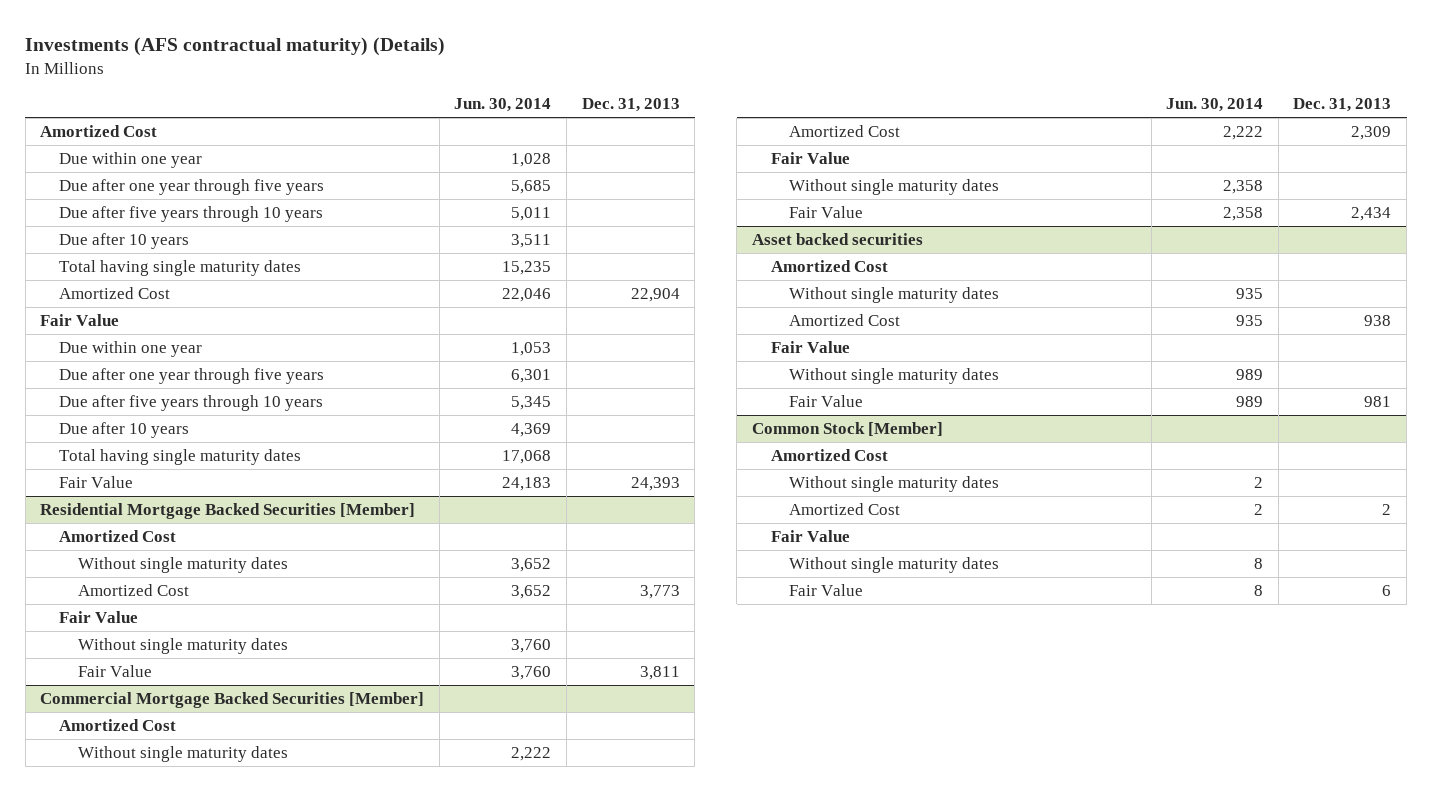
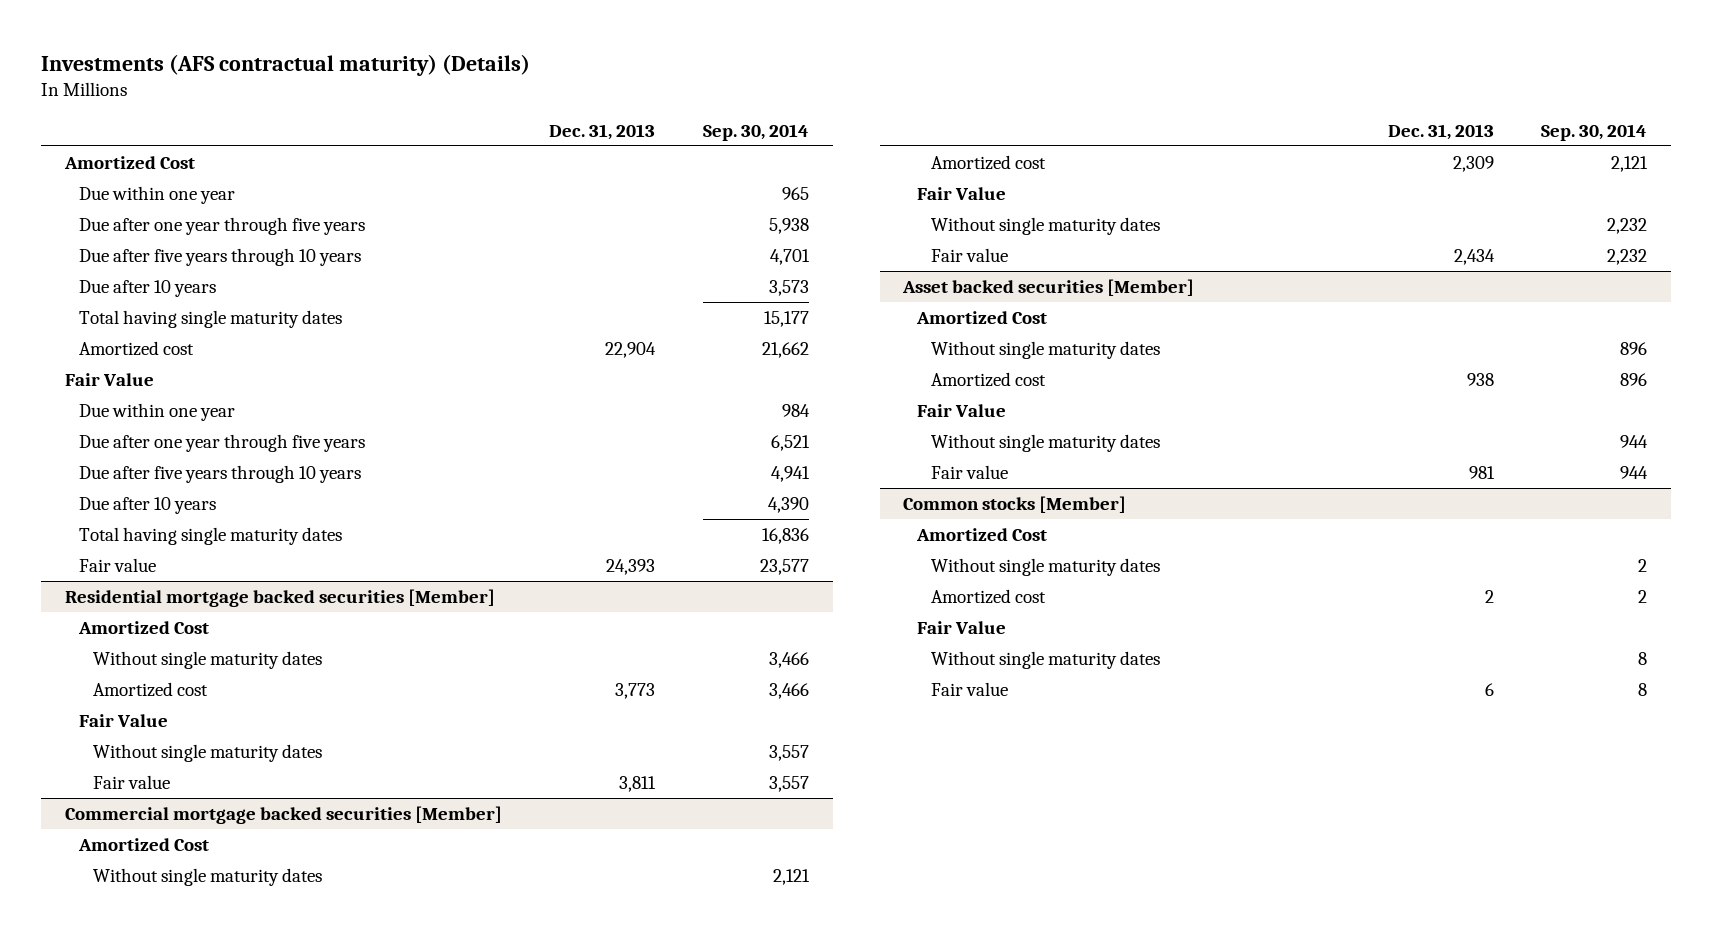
[454,98,552,113] Jun. 30, 2014 -> none
none -> [702,123,809,141] Sep. 30, 2014
[58,286,170,299] Amortized Cost -> [79,340,195,356] Amortized cost
[58,475,133,488] Fair Value -> [79,557,157,572] Fair value
[40,502,416,519] Residential Mortgage Backed Securities [Member] -> [65,588,496,607] Residential mortgage backed securities [Member]
[77,583,189,596] Amortized Cost -> [93,681,209,697] Amortized cost
[77,664,152,677] Fair Value -> [93,774,171,789] Fair value
[40,691,425,708] Commercial Mortgage Backed Securities [Member] -> [65,805,503,824] Commercial mortgage backed securities [Member]
[789,124,901,137] Amortized Cost -> [931,154,1047,170] Amortized cost
[789,205,864,218] Fair Value -> [931,247,1009,262] Fair value
[751,232,923,245] Asset backed securities -> [902,278,1195,296] Asset backed securities [Member]
[789,313,901,326] Amortized Cost -> [931,371,1047,387] Amortized cost
[789,394,864,407] Fair Value -> [931,464,1009,479] Fair value
[751,421,943,436] Common Stock [Member] -> [903,495,1127,513] Common stocks [Member]
[789,502,901,515] Amortized Cost -> [931,588,1047,604] Amortized cost
[789,583,864,596] Fair Value -> [931,681,1009,696] Fair value

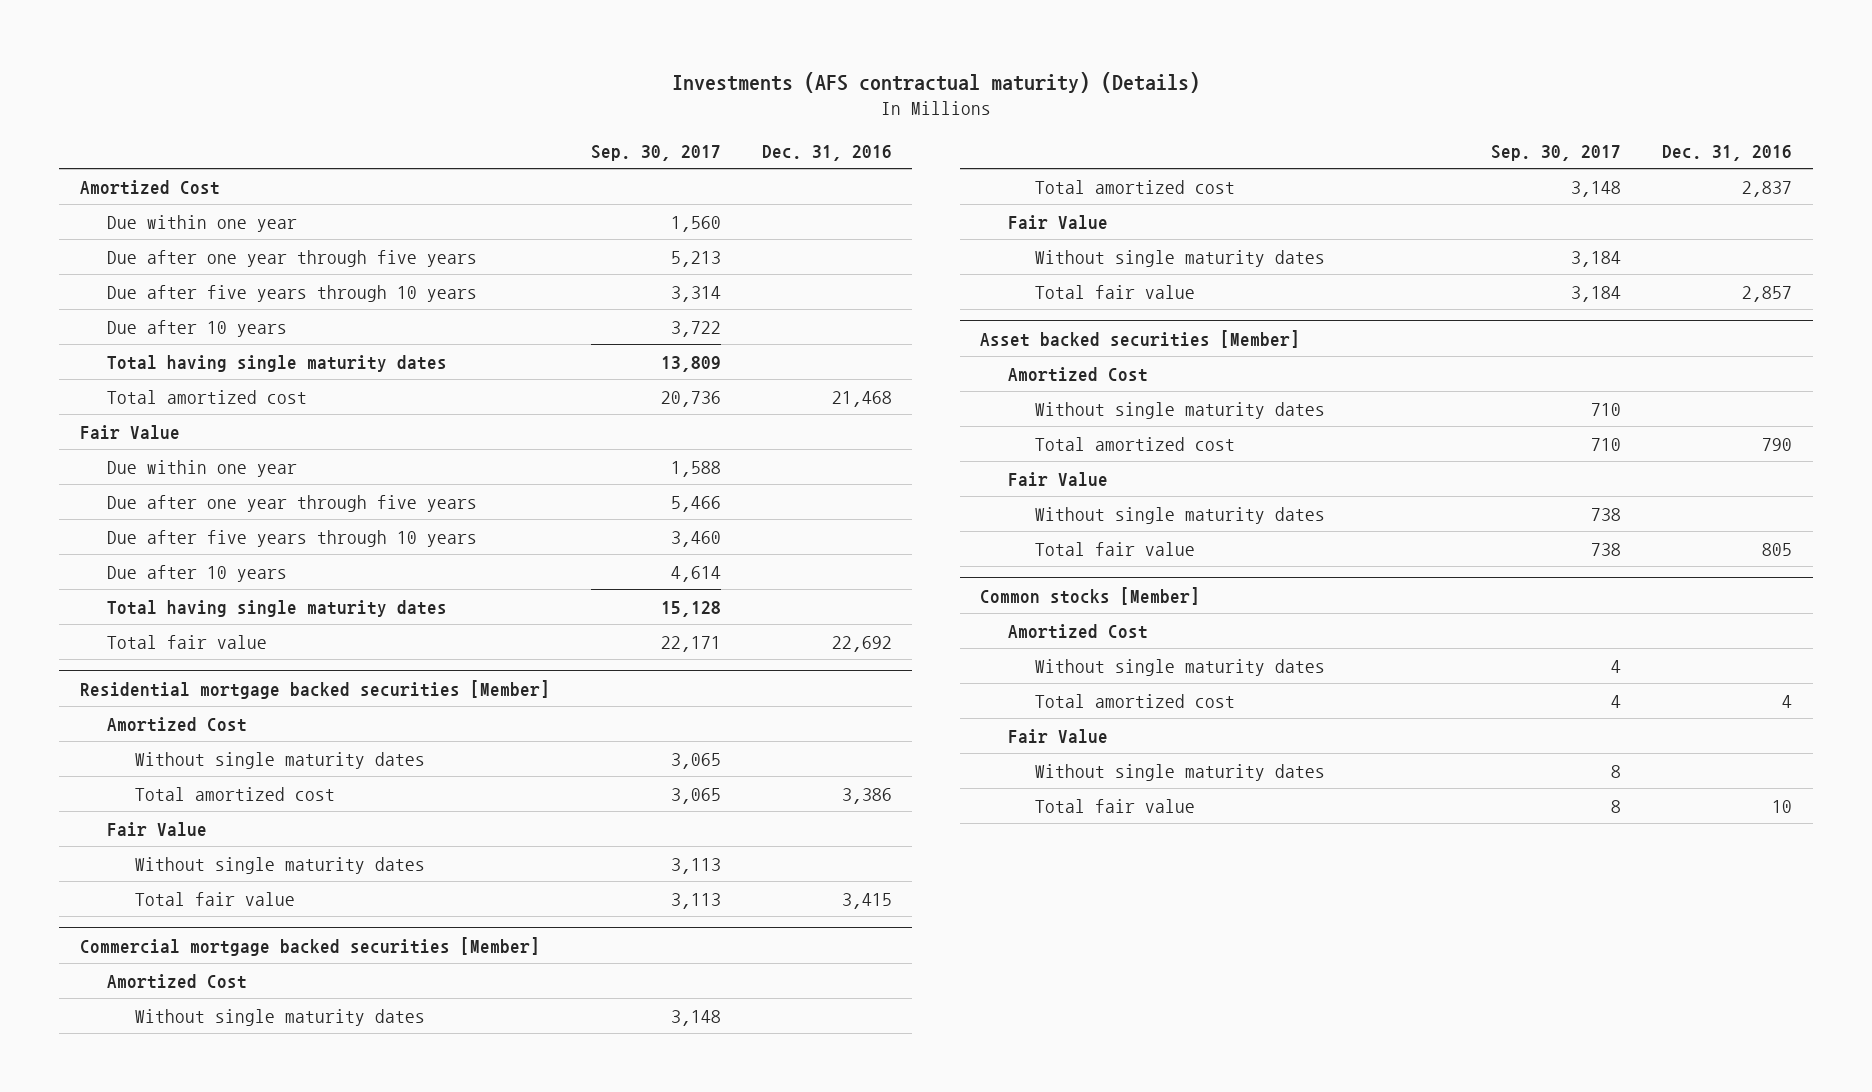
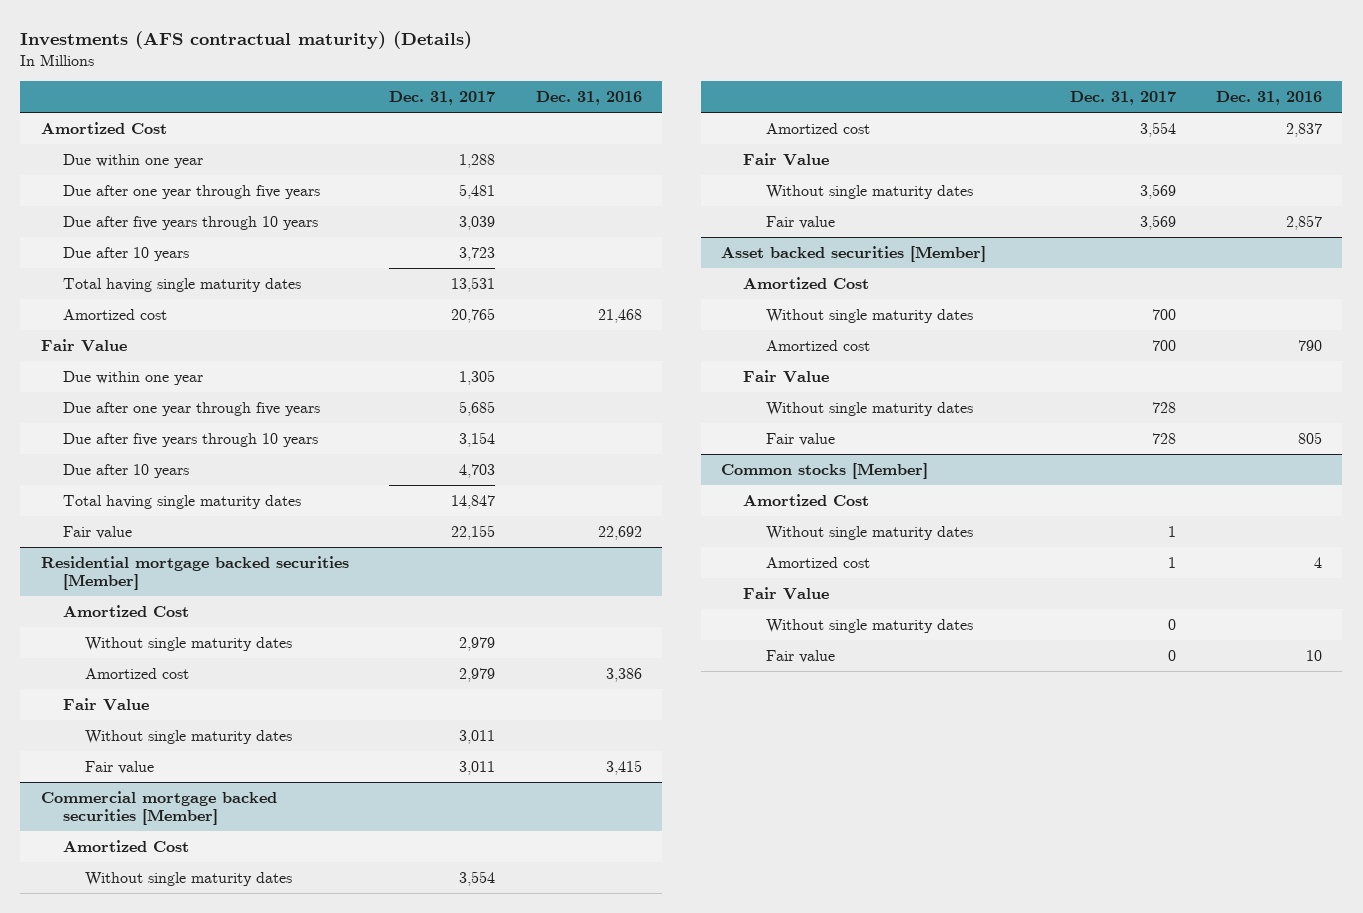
[590,144,721,161] Sep. 30, 2017 -> none
none -> [389,91,496,106] Dec. 31, 2017
[107,389,308,404] Total amortized cost -> [63,308,168,320] Amortized cost
[107,634,268,649] Total fair value -> [63,525,133,539] Fair value
[134,786,335,801] Total amortized cost -> [85,667,190,679] Amortized cost
[134,891,295,906] Total fair value -> [85,760,155,774] Fair value
[1034,179,1235,194] Total amortized cost -> [765,122,870,134] Amortized cost
[1034,284,1195,299] Total fair value -> [765,215,835,229] Fair value
[1034,436,1235,451] Total amortized cost -> [765,339,870,351] Amortized cost
[1034,541,1195,556] Total fair value -> [765,432,835,446] Fair value
[1034,693,1235,708] Total amortized cost -> [765,556,870,568] Amortized cost
[1034,798,1195,813] Total fair value -> [765,649,835,663] Fair value

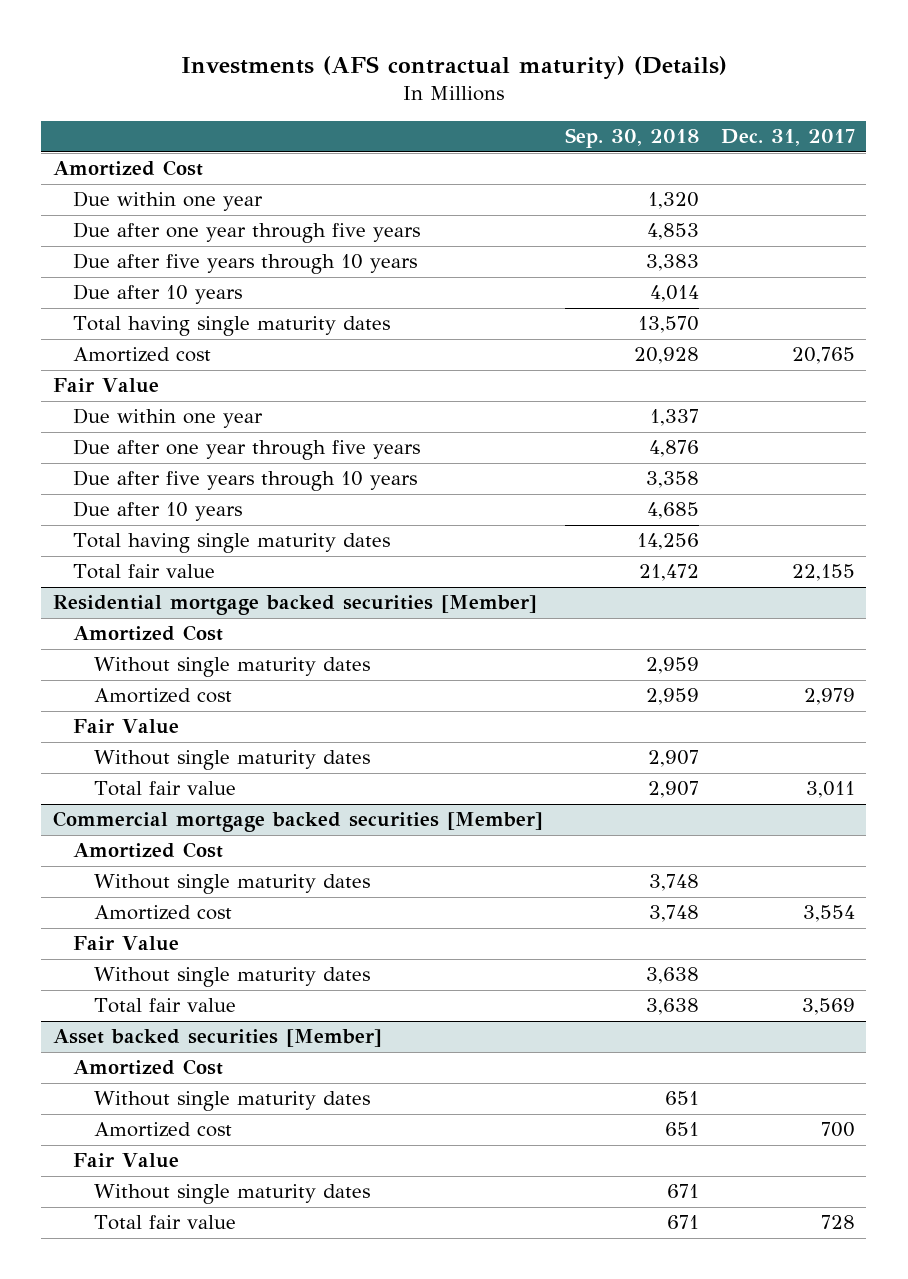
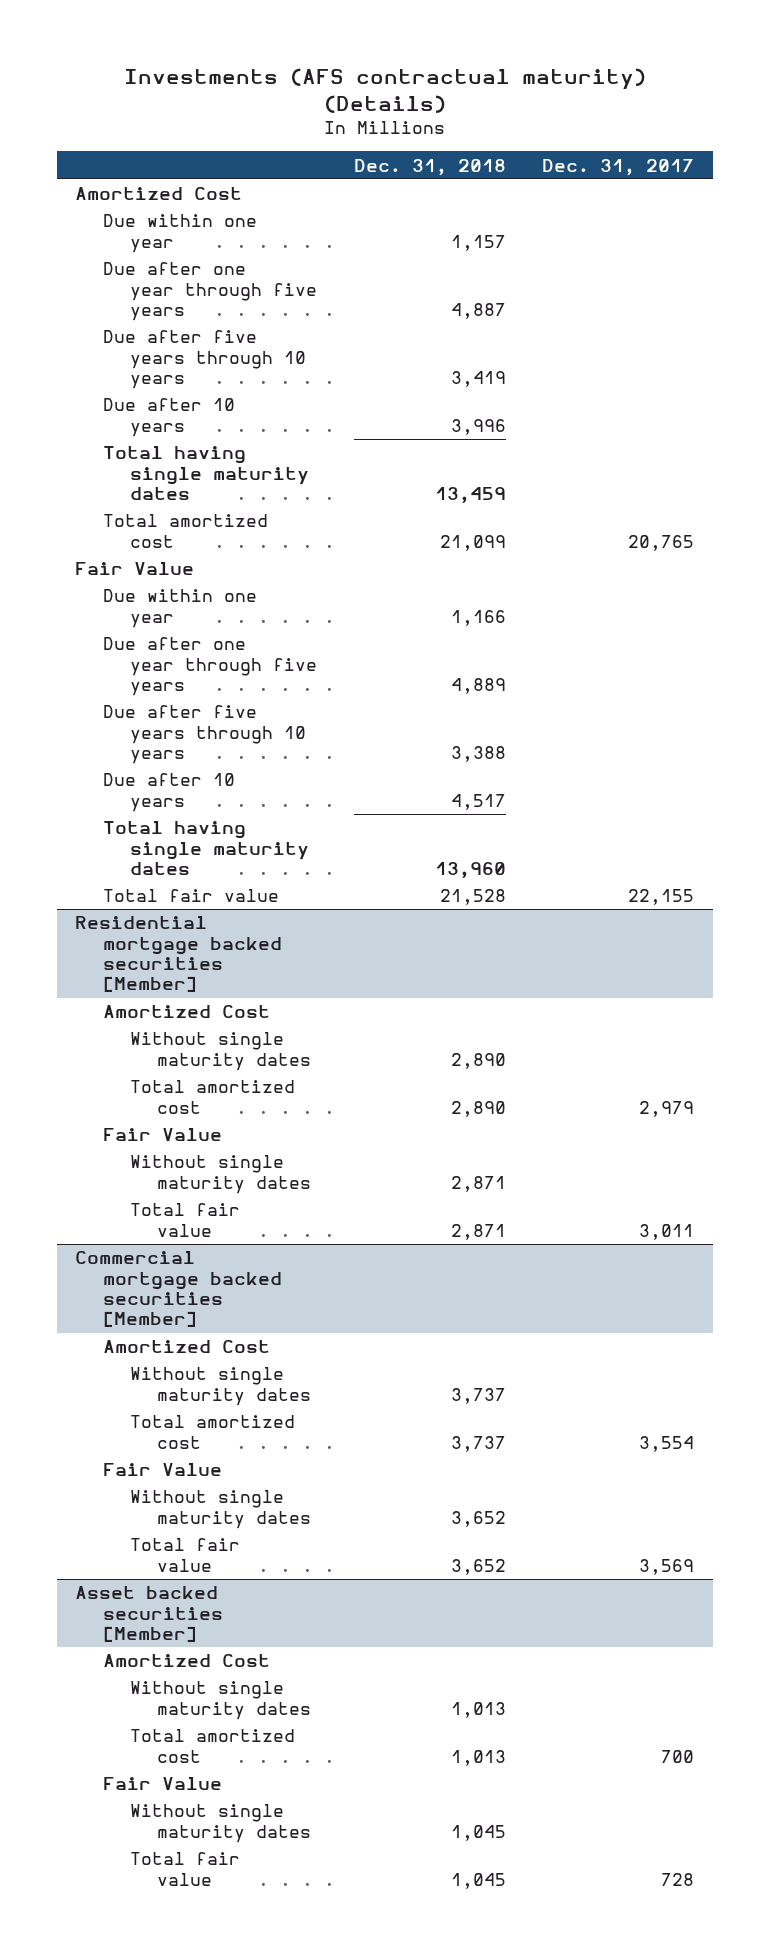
[564,128,699,149] Sep. 30, 2018 -> none
none -> [353,158,506,176] Dec. 31, 2018
[73,347,212,363] Amortized cost -> [102,514,268,548] Total amortized cost
[94,688,233,704] Amortized cost -> [130,1080,296,1114] Total amortized cost
[94,905,233,921] Amortized cost -> [130,1415,296,1449] Total amortized cost
[94,1122,233,1138] Amortized cost -> [130,1729,296,1763] Total amortized cost

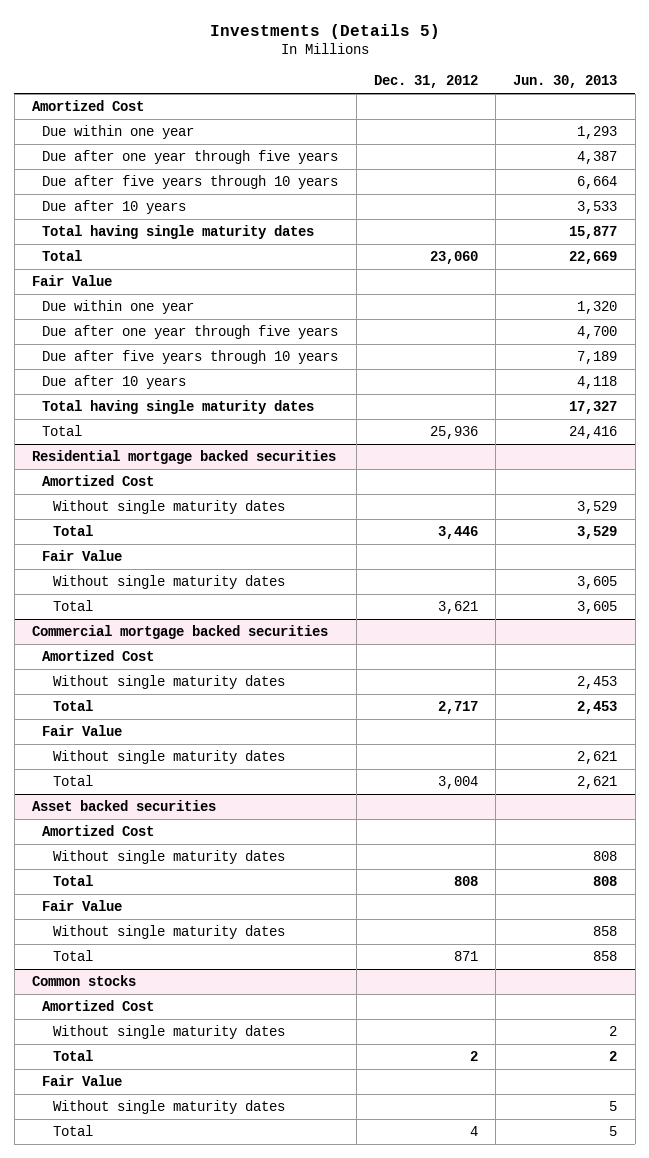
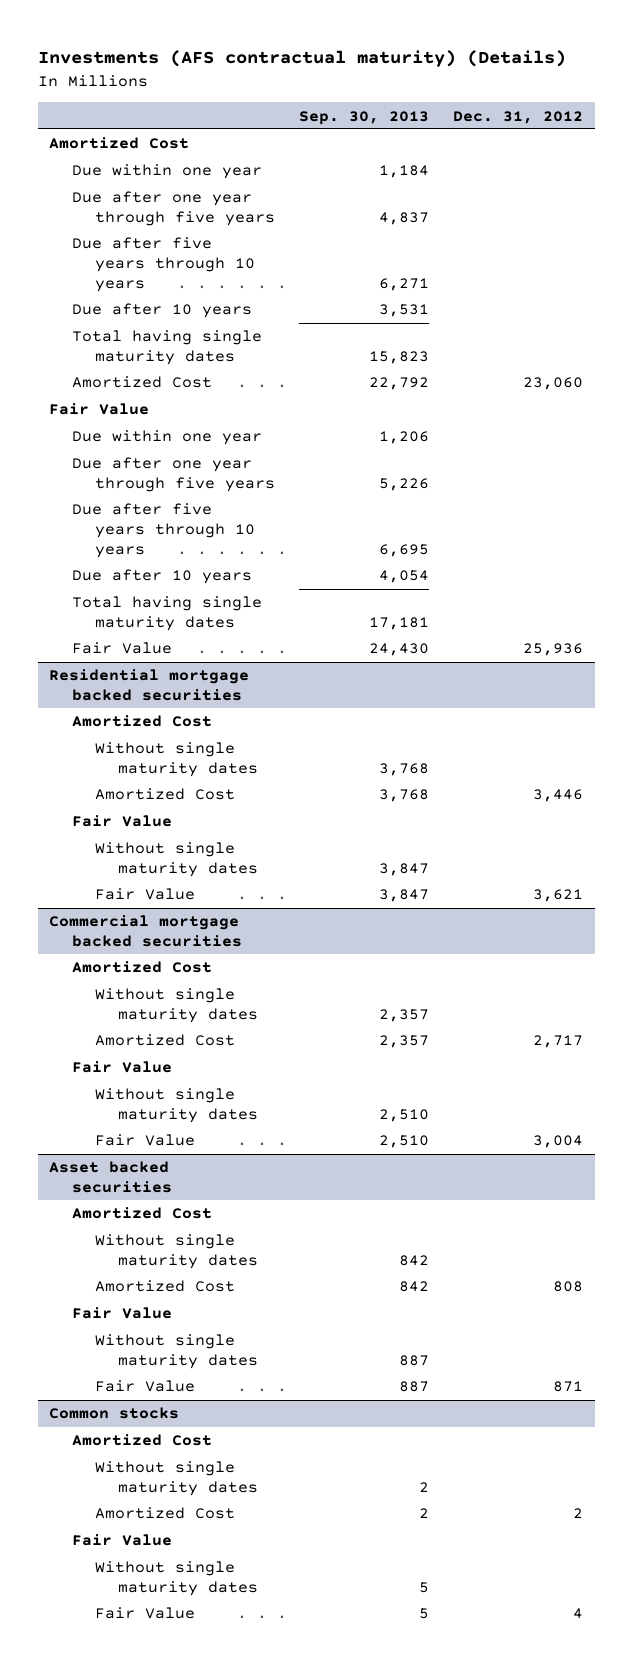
[209,23,440,39] Investments (Details 5) -> [37,50,566,68] Investments (AFS contractual maturity) (Details)
[513,75,618,89] Jun. 30, 2013 -> none
none -> [299,110,430,125] Sep. 30, 2013
[42,250,83,262] Total -> [72,376,213,389] Amortized Cost
[42,425,83,437] Total -> [72,642,173,655] Fair Value
[52,525,93,537] Total -> [95,788,236,801] Amortized Cost
[52,600,93,612] Total -> [95,888,196,901] Fair Value
[52,700,93,712] Total -> [95,1034,236,1047] Amortized Cost
[52,775,93,787] Total -> [95,1134,196,1147] Fair Value
[52,875,93,887] Total -> [95,1280,236,1293] Amortized Cost
[52,950,93,962] Total -> [95,1380,196,1393] Fair Value
[52,1050,93,1062] Total -> [95,1507,236,1520] Amortized Cost
[52,1125,93,1137] Total -> [95,1607,196,1620] Fair Value

